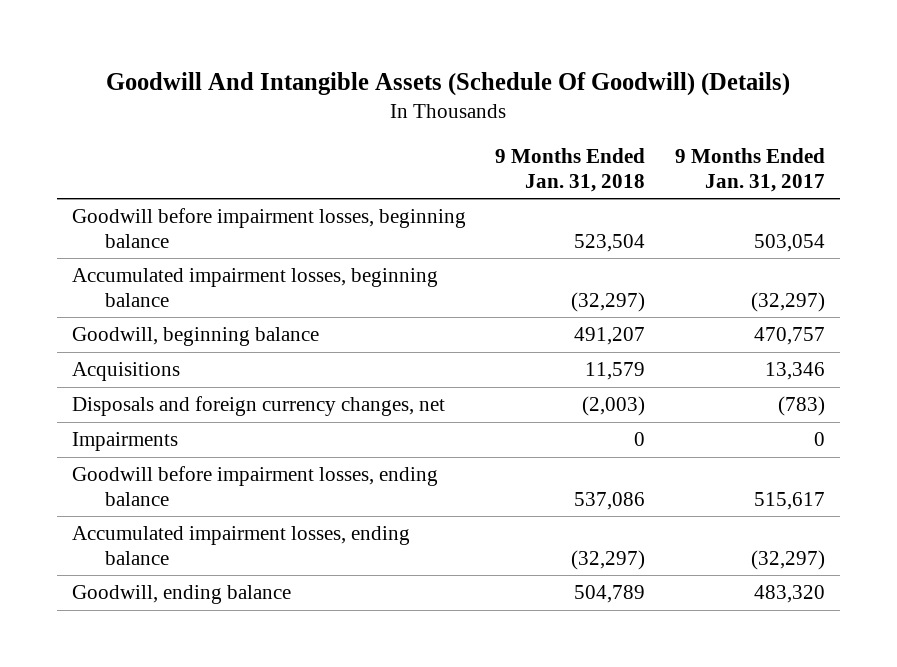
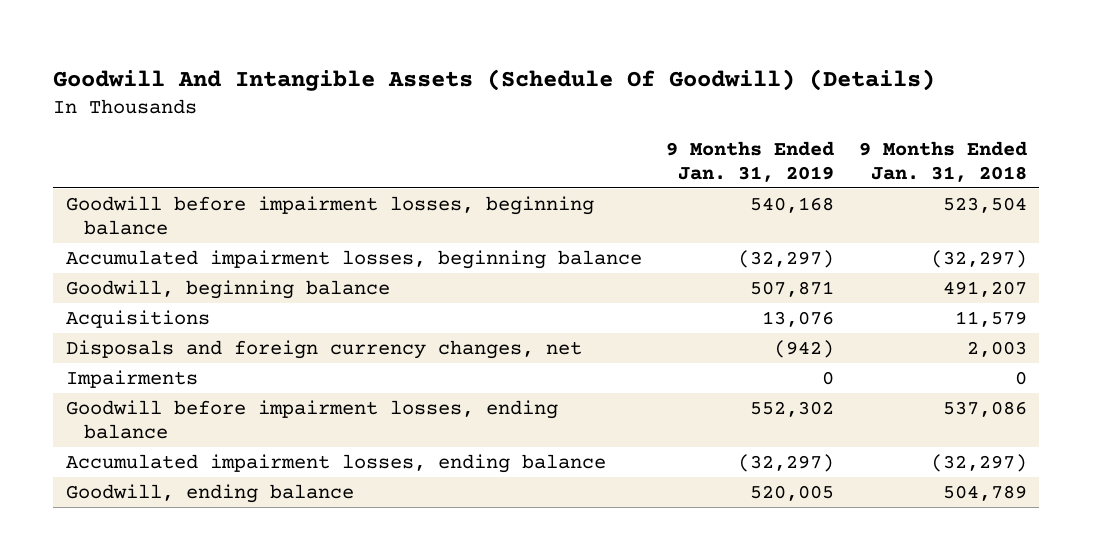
[674,148,825,192] 9 Months Ended Jan. 31, 2017 -> none
none -> [666,141,835,183] 9 Months Ended Jan. 31, 2019
[582,396,646,417] (2,003) -> [967,340,1028,357] 2,003

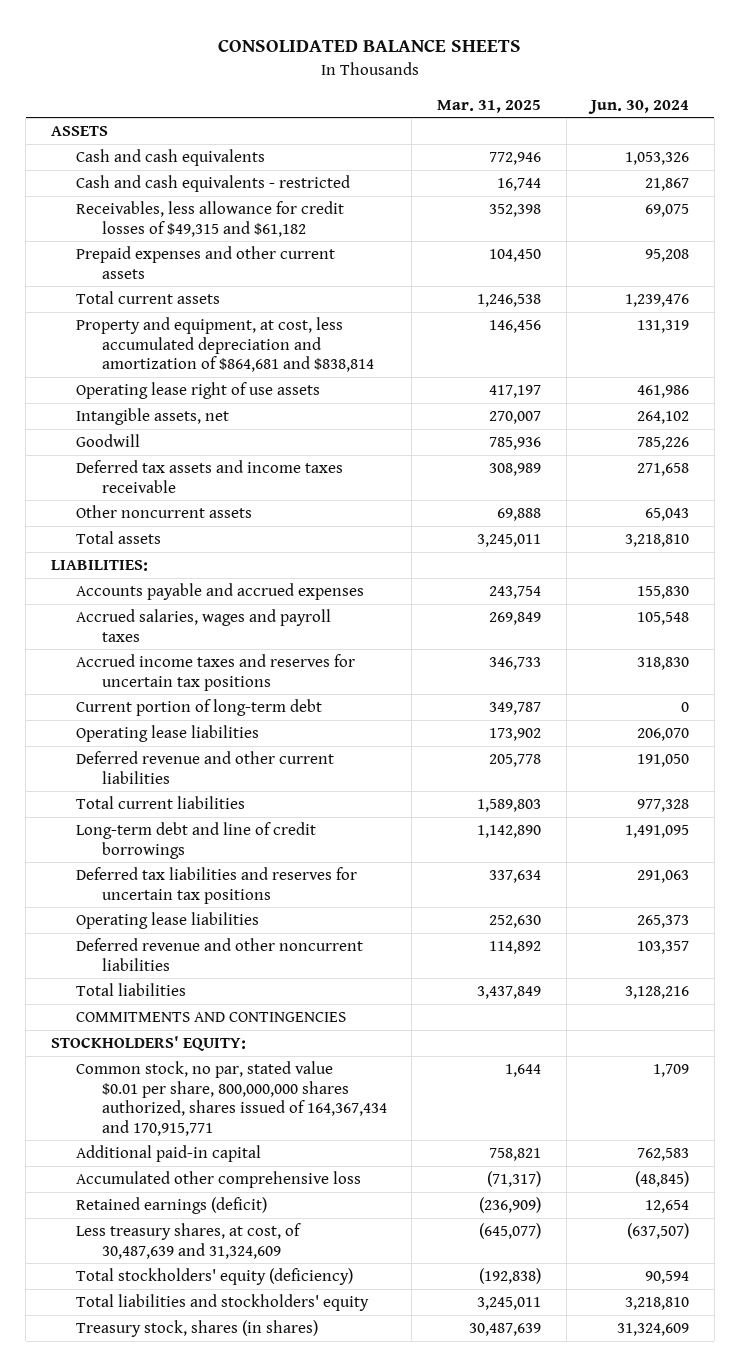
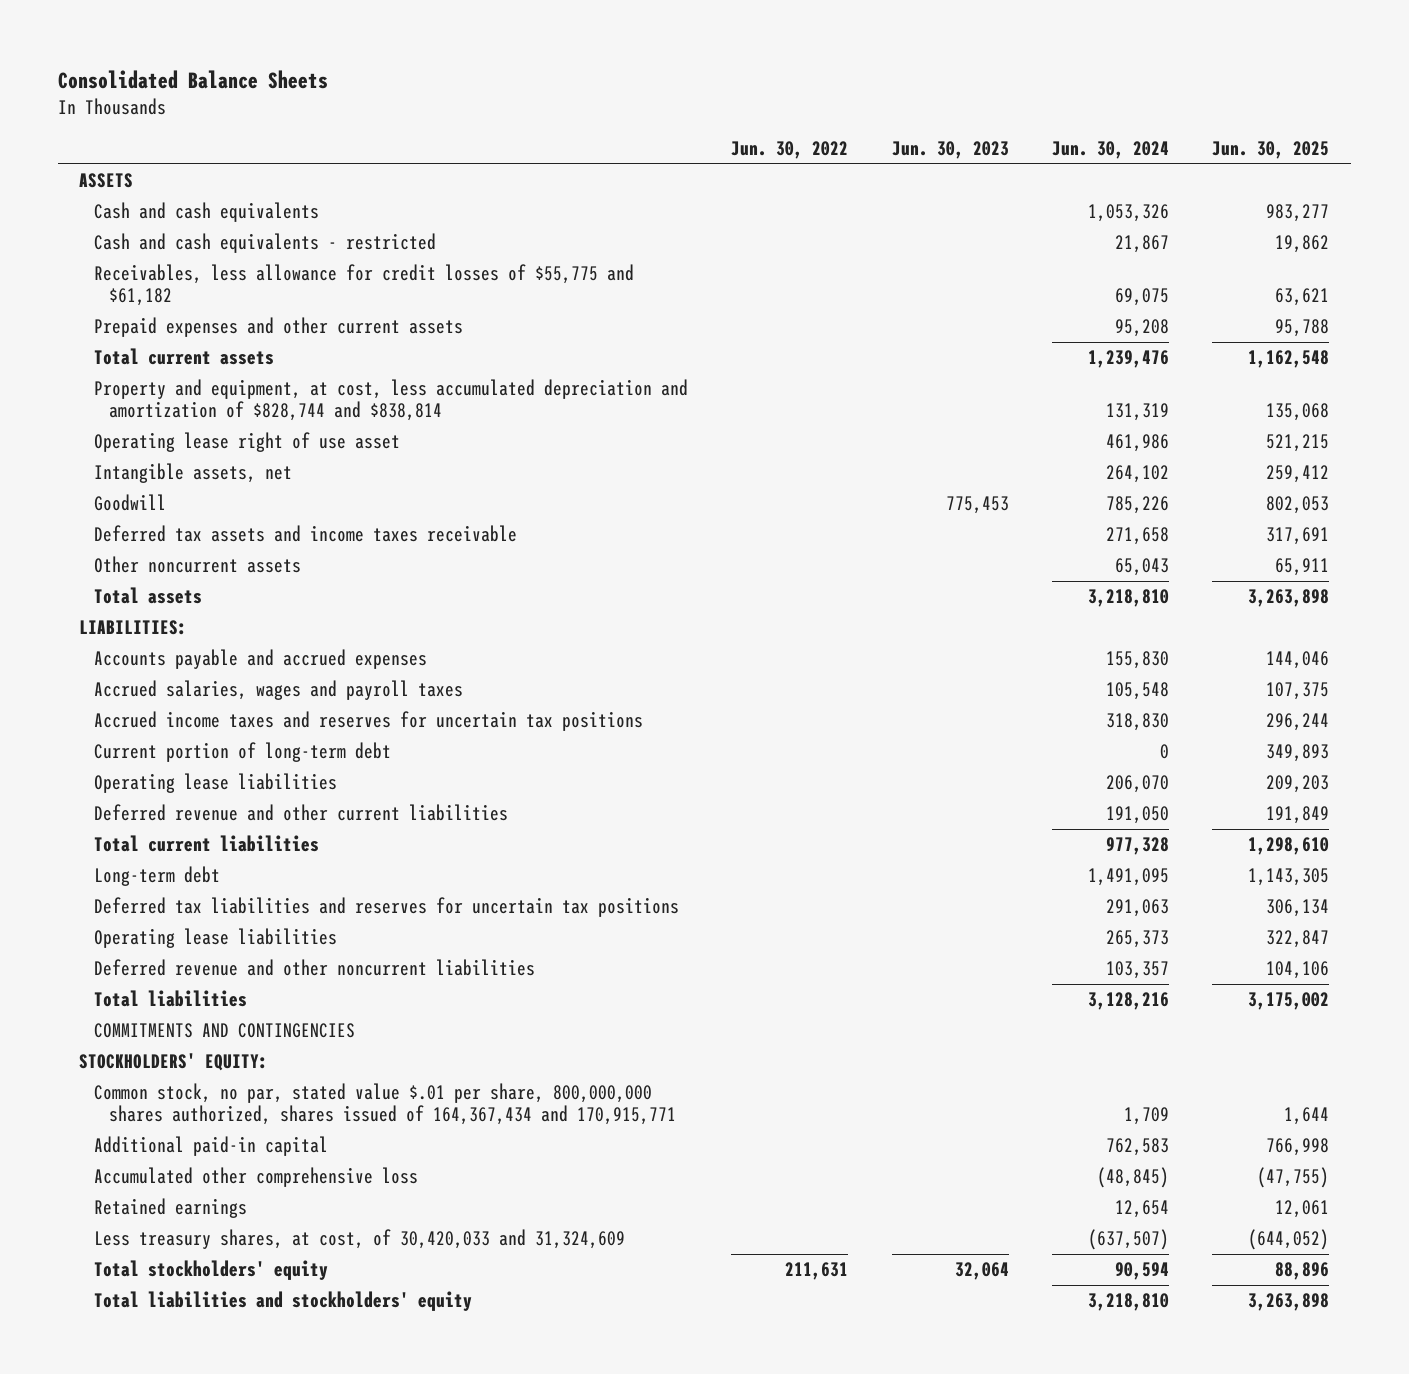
[217,38,521,52] CONSOLIDATED BALANCE SHEETS -> [57,69,328,89] Consolidated Balance Sheets
[437,99,542,113] Mar. 31, 2025 -> none
none -> [731,141,849,160] Jun. 30, 2022
none -> [891,141,1009,160] Jun. 30, 2023
none -> [1212,141,1330,160] Jun. 30, 2025
[76,201,345,237] Receivables, less allowance for credit losses of $49,315 and $61,182 -> [94,264,635,307] Receivables, less allowance for credit losses of $55,775 and $61,182
[76,317,374,373] Property and equipment, at cost, less accumulated depreciation and amortization of $864,681 and $838,814 -> [94,379,689,422] Property and equipment, at cost, less accumulated depreciation and amortization of $828,744 and $838,814
[76,382,321,400] Operating lease right of use assets -> [94,432,401,453] Operating lease right of use asset
[76,822,317,859] Long-term debt and line of credit borrowings -> [94,866,221,887] Long-term debt
[76,1061,387,1136] Common stock, no par, stated value $0.01 per share, 800,000,000 shares authorized, shares issued of 164,367,434 and 170,915,771 -> [94,1083,676,1126] Common stock, no par, stated value $.01 per share, 800,000,000 shares authorized, shares issued of 164,367,434 and 170,915,771
[76,1197,268,1215] Retained earnings (deficit) -> [94,1198,248,1219] Retained earnings
[76,1223,302,1259] Less treasury shares, at cost, of 30,487,639 and 31,324,609 -> [94,1229,626,1250] Less treasury shares, at cost, of 30,420,033 and 31,324,609
[76,1268,354,1286] Total stockholders' equity (deficiency) -> [94,1260,329,1281] Total stockholders' equity
[76,1320,319,1338] Treasury stock, shares (in shares) -> none

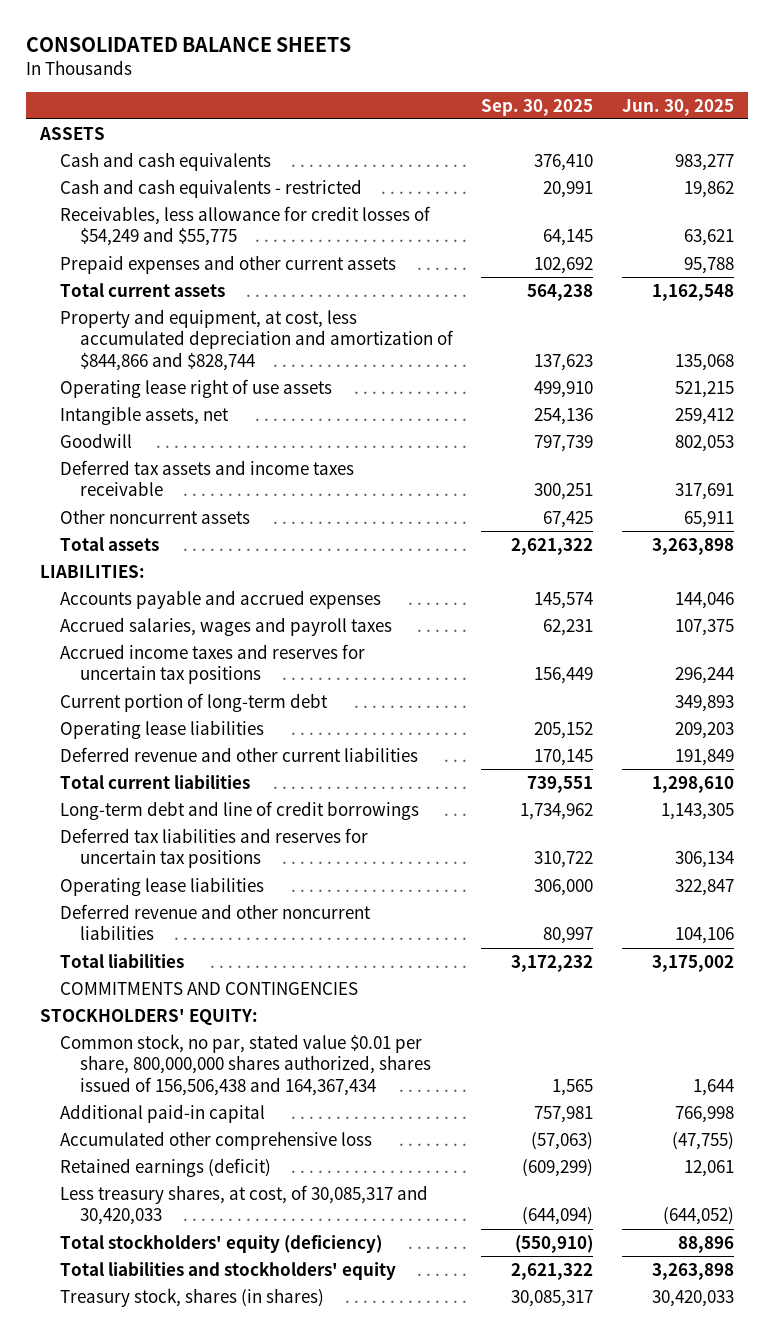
[57,69,328,89] Consolidated Balance Sheets -> [25,37,351,53] CONSOLIDATED BALANCE SHEETS
[731,141,849,160] Jun. 30, 2022 -> none
[891,141,1009,160] Jun. 30, 2023 -> none
[1051,141,1169,160] Jun. 30, 2024 -> none
none -> [481,98,594,116] Sep. 30, 2025
[94,264,635,307] Receivables, less allowance for credit losses of $55,775 and $61,182 -> [59,205,431,247] Receivables, less allowance for credit losses of $54,249 and $55,775
[94,379,689,422] Property and equipment, at cost, less accumulated depreciation and amortization of $828,744 and $838,814 -> [59,308,454,371] Property and equipment, at cost, less accumulated depreciation and amortization of $844,866 and $828,744
[94,432,401,453] Operating lease right of use asset -> [59,378,332,398] Operating lease right of use assets
[94,866,221,887] Long-term debt -> [59,800,419,820] Long-term debt and line of credit borrowings
[94,1083,676,1126] Common stock, no par, stated value $.01 per share, 800,000,000 shares authorized, shares issued of 164,367,434 and 170,915,771 -> [59,1033,431,1096] Common stock, no par, stated value $0.01 per share, 800,000,000 shares authorized, shares issued of 156,506,438 and 164,367,434
[94,1198,248,1219] Retained earnings -> [59,1157,271,1177] Retained earnings (deficit)
[94,1229,626,1250] Less treasury shares, at cost, of 30,420,033 and 31,324,609 -> [59,1184,428,1226] Less treasury shares, at cost, of 30,085,317 and 30,420,033
[94,1260,329,1281] Total stockholders' equity -> [59,1233,382,1253] Total stockholders' equity (deficiency)
none -> [59,1287,324,1307] Treasury stock, shares (in shares)

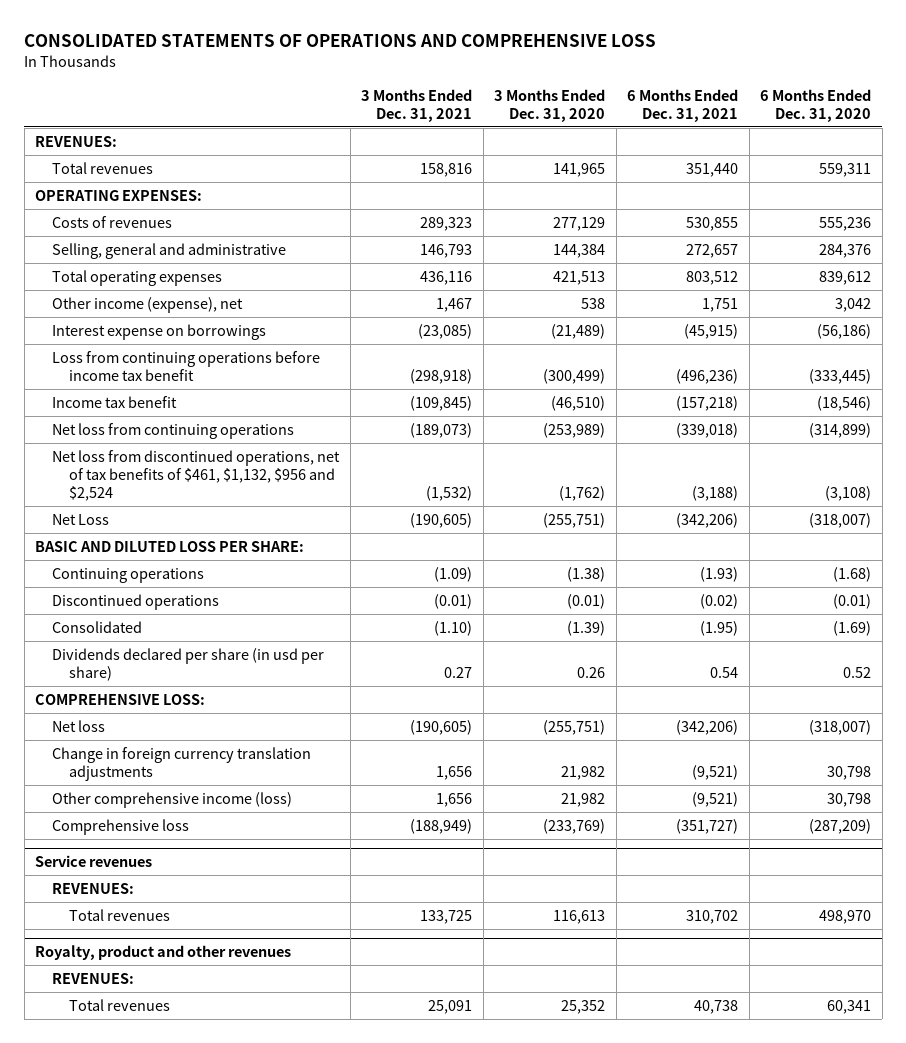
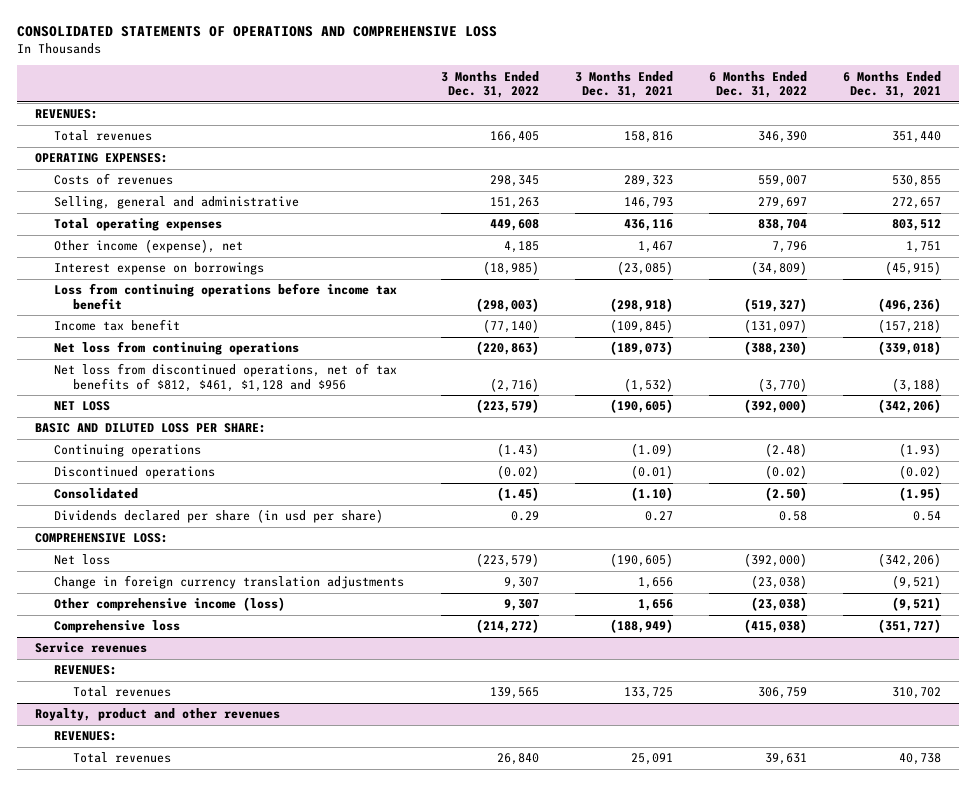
[494,88,606,122] 3 Months Ended Dec. 31, 2020 -> none
[760,88,872,122] 6 Months Ended Dec. 31, 2020 -> none
none -> [440,70,539,98] 3 Months Ended Dec. 31, 2022
none -> [708,70,807,98] 6 Months Ended Dec. 31, 2022
[52,449,341,502] Net loss from discontinued operations, net of tax benefits of $461, $1,132, $956 and $2,524 -> [54,363,398,392] Net loss from discontinued operations, net of tax benefits of $812, $461, $1,128 and $956
[52,513,110,525] Net Loss -> [54,401,111,412] NET LOSS

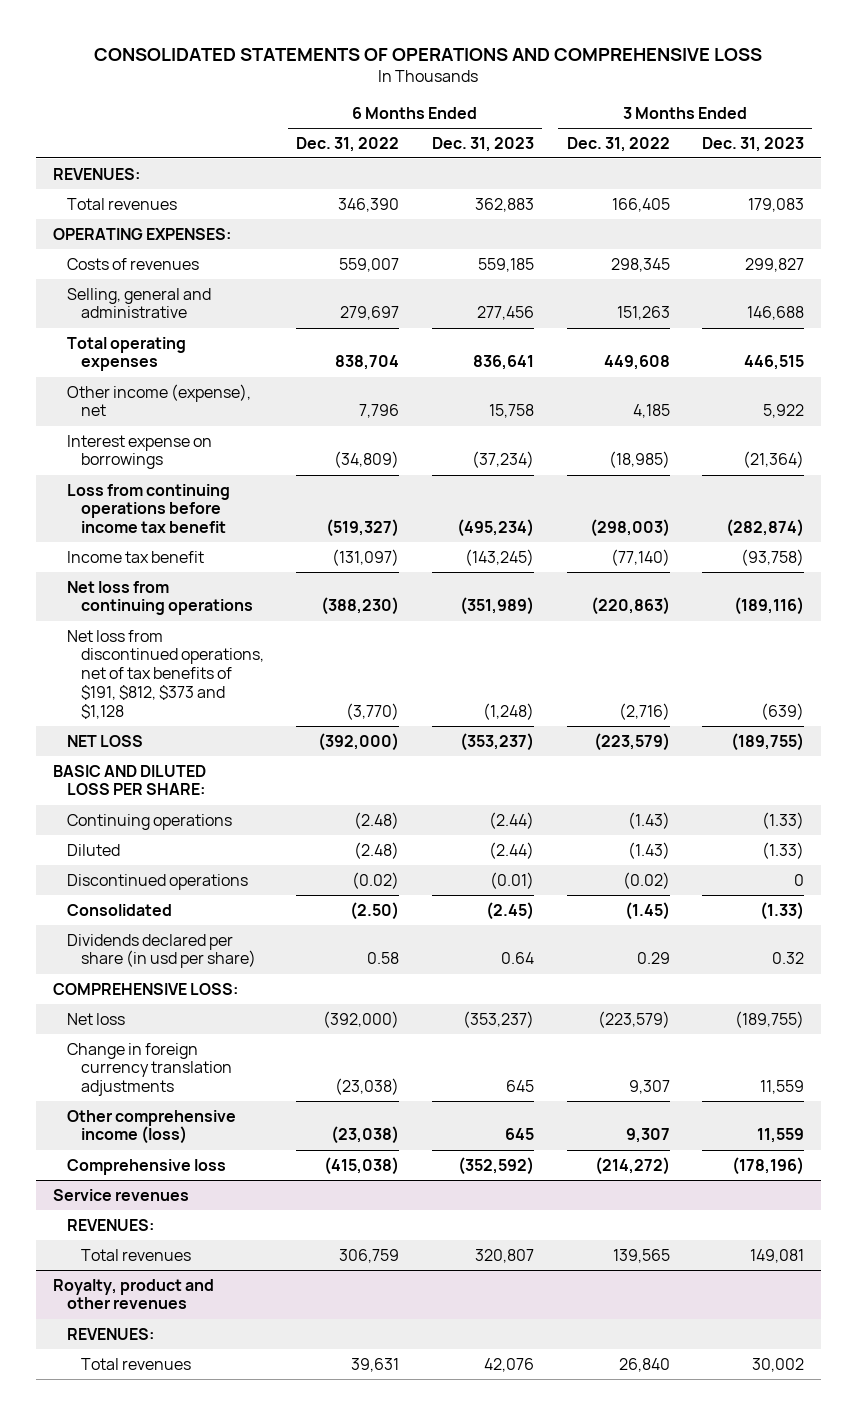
[574,70,673,98] 3 Months Ended Dec. 31, 2021 -> none
[843,70,942,98] 6 Months Ended Dec. 31, 2021 -> none
none -> [431,136,534,152] Dec. 31, 2023
none -> [702,136,805,152] Dec. 31, 2023
[54,363,398,392] Net loss from discontinued operations, net of tax benefits of $812, $461, $1,128 and $956 -> [66,629,264,719] Net loss from discontinued operations, net of tax benefits of $191, $812, $373 and $1,128
none -> [66,843,120,856] Diluted

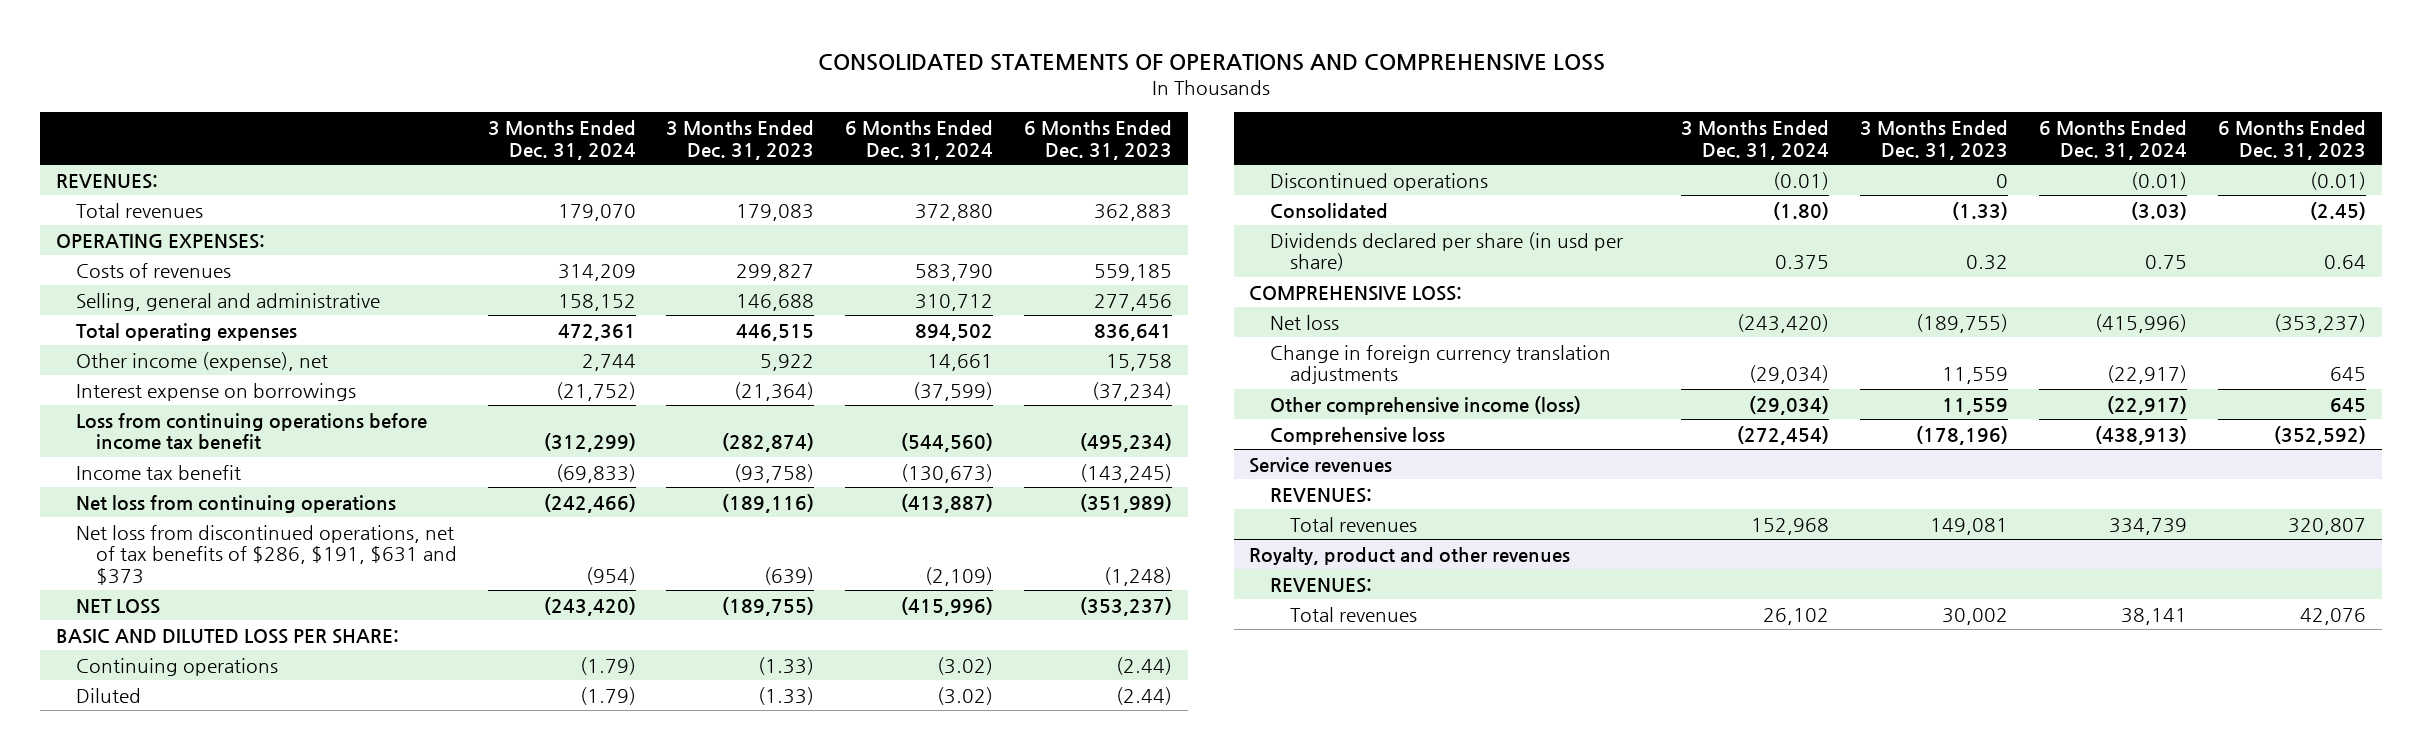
[296,136,400,152] Dec. 31, 2022 -> none
[566,136,670,152] Dec. 31, 2022 -> none
none -> [487,120,636,160] 3 Months Ended Dec. 31, 2024
none -> [845,120,994,160] 6 Months Ended Dec. 31, 2024
[66,629,264,719] Net loss from discontinued operations, net of tax benefits of $191, $812, $373 and $1,128 -> [75,524,457,585] Net loss from discontinued operations, net of tax benefits of $286, $191, $631 and $373

